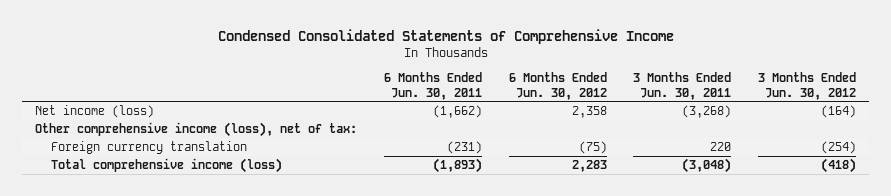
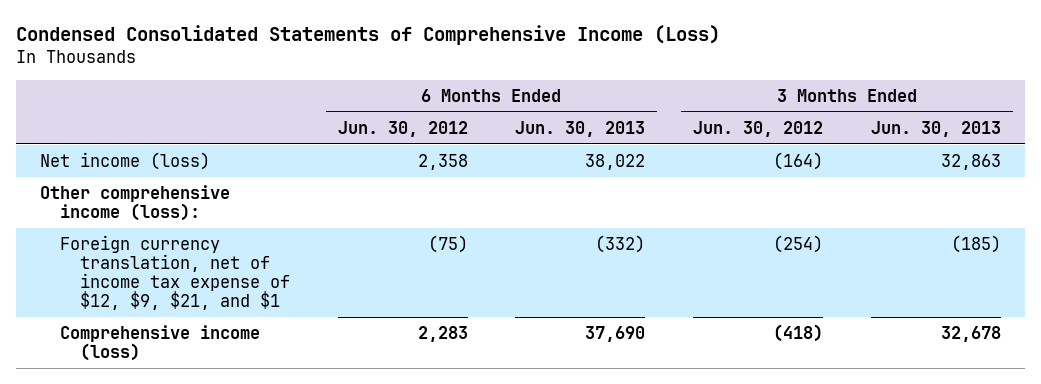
[217,28,674,44] Condensed Consolidated Statements of Comprehensive Income -> [16,25,721,46] Condensed Consolidated Statements of Comprehensive Income (Loss)
[383,71,482,100] 6 Months Ended Jun. 30, 2011 -> none
[633,71,732,100] 3 Months Ended Jun. 30, 2011 -> none
none -> [515,120,646,137] Jun. 30, 2013
none -> [870,120,1001,137] Jun. 30, 2013
[35,122,358,138] Other comprehensive income (loss), net of tax: -> [40,184,231,222] Other comprehensive income (loss):
[50,141,247,155] Foreign currency translation -> [59,234,290,311] Foreign currency translation, net of income tax expense of $12, $9, $21, and $1
[50,158,282,174] Total comprehensive income (loss) -> [59,324,260,362] Comprehensive income (loss)

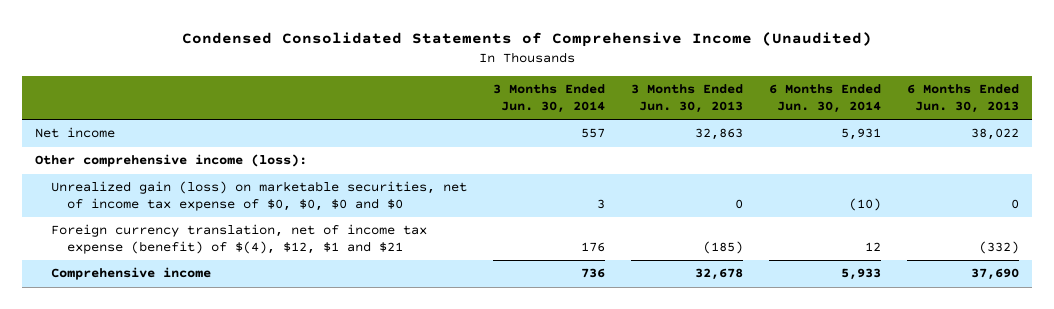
[16,25,721,46] Condensed Consolidated Statements of Comprehensive Income (Loss) -> [182,32,873,48] Condensed Consolidated Statements of Comprehensive Income (Unaudited)
[337,120,468,137] Jun. 30, 2012 -> none
[693,120,824,137] Jun. 30, 2012 -> none
none -> [492,84,605,113] 3 Months Ended Jun. 30, 2014
none -> [769,84,882,113] 6 Months Ended Jun. 30, 2014
[40,151,211,170] Net income (loss) -> [34,127,115,139] Net income
none -> [50,181,467,211] Unrealized gain (loss) on marketable securities, net of income tax expense of $0, $0, $0 and $0
[59,234,290,311] Foreign currency translation, net of income tax expense of $12, $9, $21, and $1 -> [50,224,427,254] Foreign currency translation, net of income tax expense (benefit) of $(4), $12, $1 and $21
[59,324,260,362] Comprehensive income (loss) -> [50,267,211,281] Comprehensive income

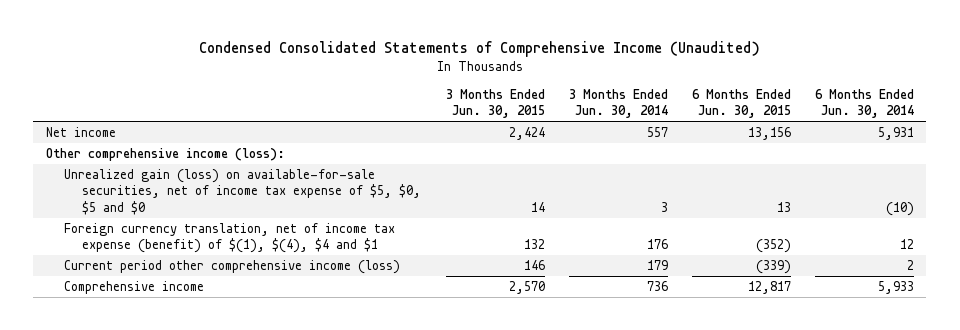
[631,84,744,113] 3 Months Ended Jun. 30, 2013 -> none
[907,84,1020,113] 6 Months Ended Jun. 30, 2013 -> none
none -> [445,88,545,119] 3 Months Ended Jun. 30, 2015
none -> [692,88,792,119] 6 Months Ended Jun. 30, 2015
[50,181,467,211] Unrealized gain (loss) on marketable securities, net of income tax expense of $0, $0, $0 and $0 -> [63,168,422,216] Unrealized gain (loss) on available-for-sale securities, net of income tax expense of $5, $0, $5 and $0
[50,224,427,254] Foreign currency translation, net of income tax expense (benefit) of $(4), $12, $1 and $21 -> [63,222,395,254] Foreign currency translation, net of income tax expense (benefit) of $(1), $(4), $4 and $1
none -> [63,259,400,274] Current period other comprehensive income (loss)

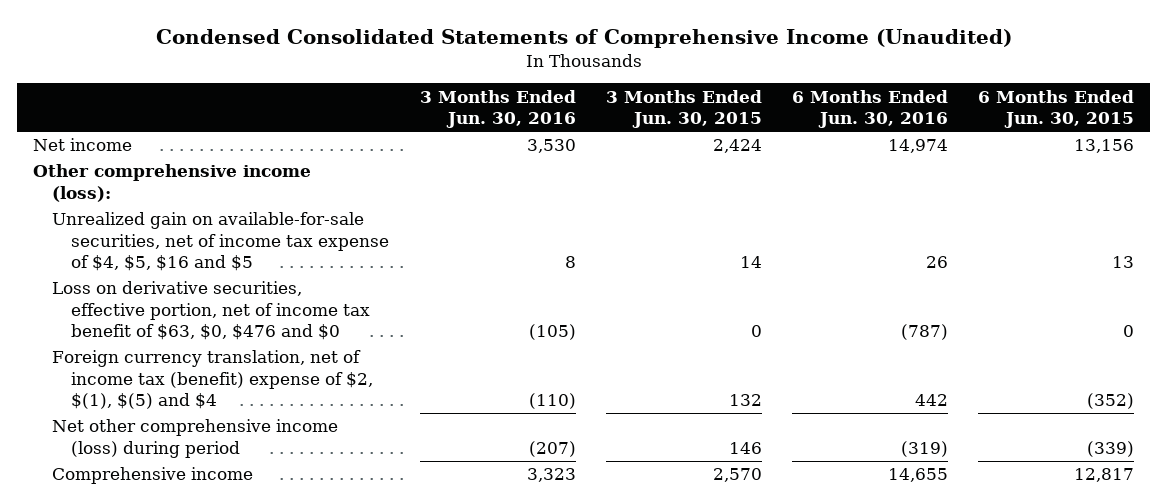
[568,88,668,119] 3 Months Ended Jun. 30, 2014 -> none
[815,88,915,119] 6 Months Ended Jun. 30, 2014 -> none
none -> [419,89,576,129] 3 Months Ended Jun. 30, 2016
none -> [792,89,949,129] 6 Months Ended Jun. 30, 2016
[63,168,422,216] Unrealized gain (loss) on available-for-sale securities, net of income tax expense of $5, $0, $5 and $0 -> [51,212,390,272] Unrealized gain on available-for-sale securities, net of income tax expense of $4, $5, $16 and $5
none -> [51,281,371,341] Loss on derivative securities, effective portion, net of income tax benefit of $63, $0, $476 and $0
[63,222,395,254] Foreign currency translation, net of income tax expense (benefit) of $(1), $(4), $4 and $1 -> [51,350,374,410] Foreign currency translation, net of income tax (benefit) expense of $2, $(1), $(5) and $4
[63,259,400,274] Current period other comprehensive income (loss) -> [51,419,338,458] Net other comprehensive income (loss) during period

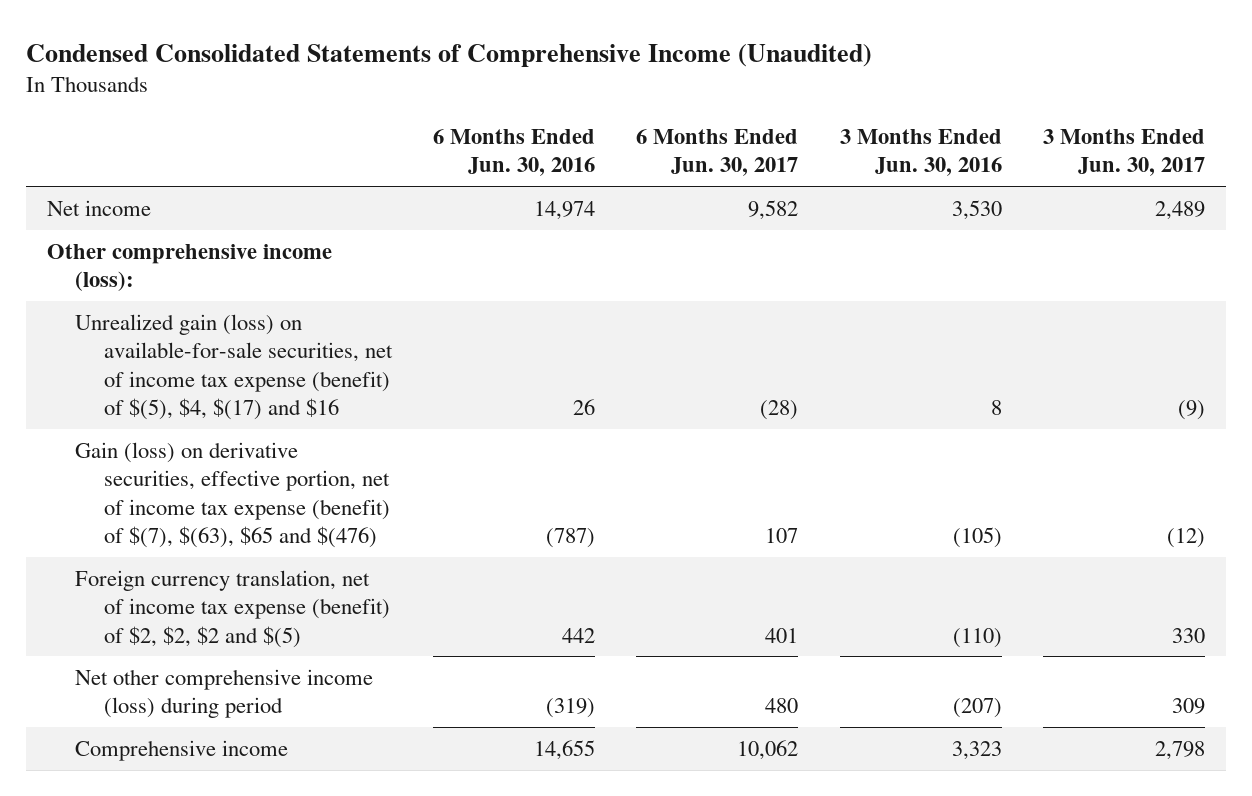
[605,89,762,129] 3 Months Ended Jun. 30, 2015 -> none
[978,89,1135,129] 6 Months Ended Jun. 30, 2015 -> none
none -> [636,128,799,177] 6 Months Ended Jun. 30, 2017
none -> [1043,128,1206,177] 3 Months Ended Jun. 30, 2017
[51,212,390,272] Unrealized gain on available-for-sale securities, net of income tax expense of $4, $5, $16 and $5 -> [75,313,393,421] Unrealized gain (loss) on available-for-sale securities, net of income tax expense (benefit) of $(5), $4, $(17) and $16
[51,281,371,341] Loss on derivative securities, effective portion, net of income tax benefit of $63, $0, $476 and $0 -> [75,441,390,549] Gain (loss) on derivative securities, effective portion, net of income tax expense (benefit) of $(7), $(63), $65 and $(476)
[51,350,374,410] Foreign currency translation, net of income tax (benefit) expense of $2, $(1), $(5) and $4 -> [75,569,390,648] Foreign currency translation, net of income tax expense (benefit) of $2, $2, $2 and $(5)

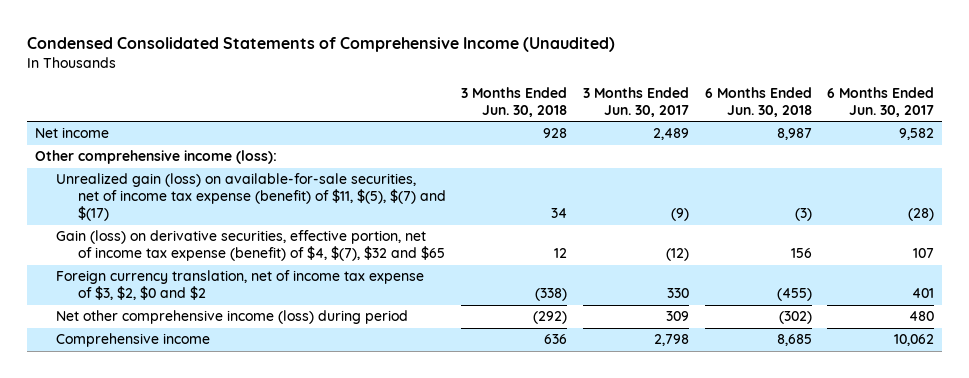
[433,128,596,177] 6 Months Ended Jun. 30, 2016 -> none
[839,128,1002,177] 3 Months Ended Jun. 30, 2016 -> none
none -> [461,87,568,117] 3 Months Ended Jun. 30, 2018
none -> [704,87,812,117] 6 Months Ended Jun. 30, 2018
[75,313,393,421] Unrealized gain (loss) on available-for-sale securities, net of income tax expense (benefit) of $(5), $4, $(17) and $16 -> [56,173,446,222] Unrealized gain (loss) on available-for-sale securities, net of income tax expense (benefit) of $11, $(5), $(7) and $(17)
[75,441,390,549] Gain (loss) on derivative securities, effective portion, net of income tax expense (benefit) of $(7), $(63), $65 and $(476) -> [56,230,445,262] Gain (loss) on derivative securities, effective portion, net of income tax expense (benefit) of $4, $(7), $32 and $65
[75,569,390,648] Foreign currency translation, net of income tax expense (benefit) of $2, $2, $2 and $(5) -> [56,270,425,301] Foreign currency translation, net of income tax expense of $3, $2, $0 and $2

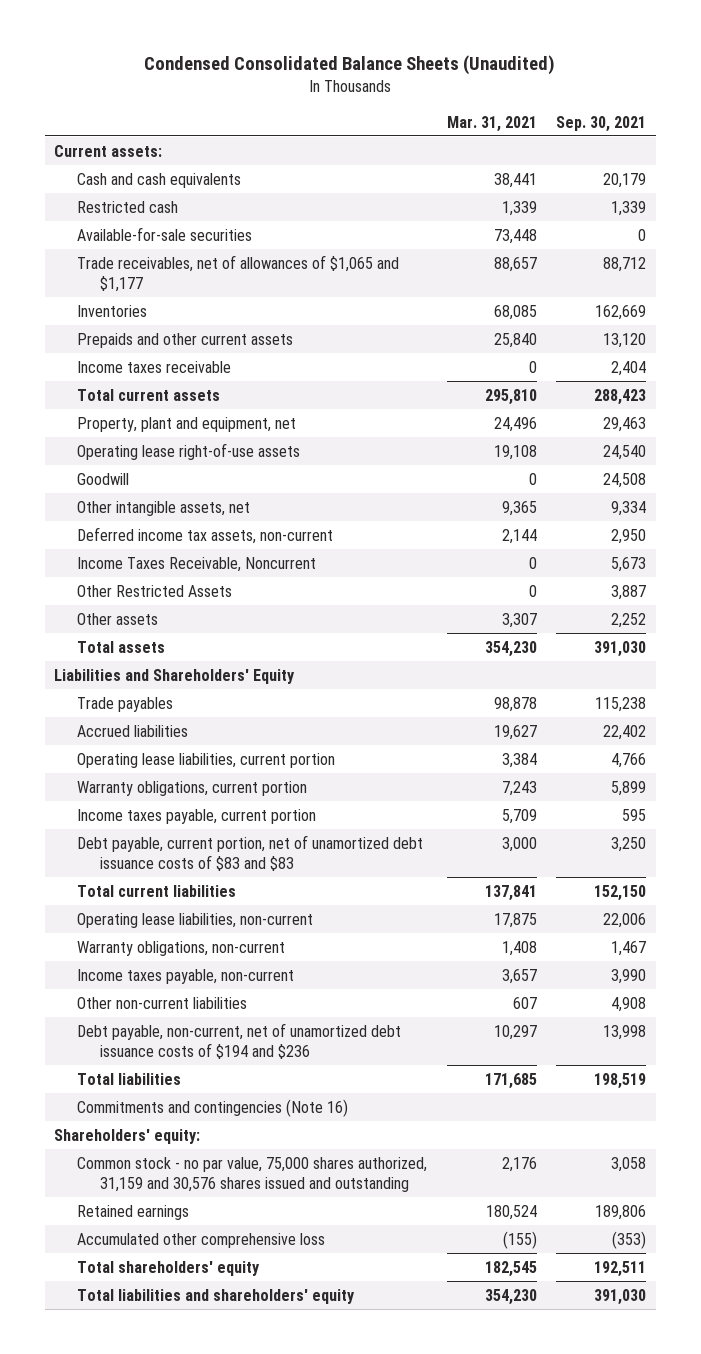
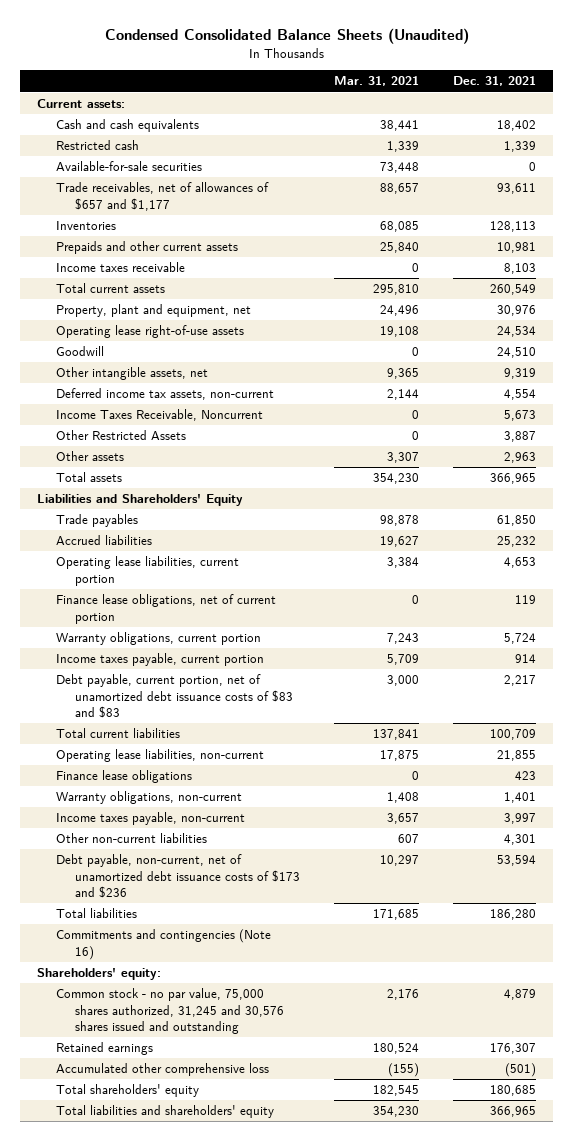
[556,115,647,132] Sep. 30, 2021 -> none
none -> [453,76,537,87] Dec. 31, 2021
[77,254,400,292] Trade receivables, net of allowances of $1,065 and $1,177 -> [56,182,270,211] Trade receivables, net of allowances of $657 and $1,177
none -> [56,594,277,624] Finance lease obligations, net of current portion
none -> [56,770,193,784] Finance lease obligations
[77,1022,402,1059] Debt payable, non-current, net of unamortized debt issuance costs of $194 and $236 -> [56,854,301,898] Debt payable, non-current, net of unamortized debt issuance costs of $173 and $236
[77,1156,428,1192] Common stock - no par value, 75,000 shares authorized, 31,159 and 30,576 shares issued and outstanding -> [56,988,285,1034] Common stock - no par value, 75,000 shares authorized, 31,245 and 30,576 shares issued and outstanding

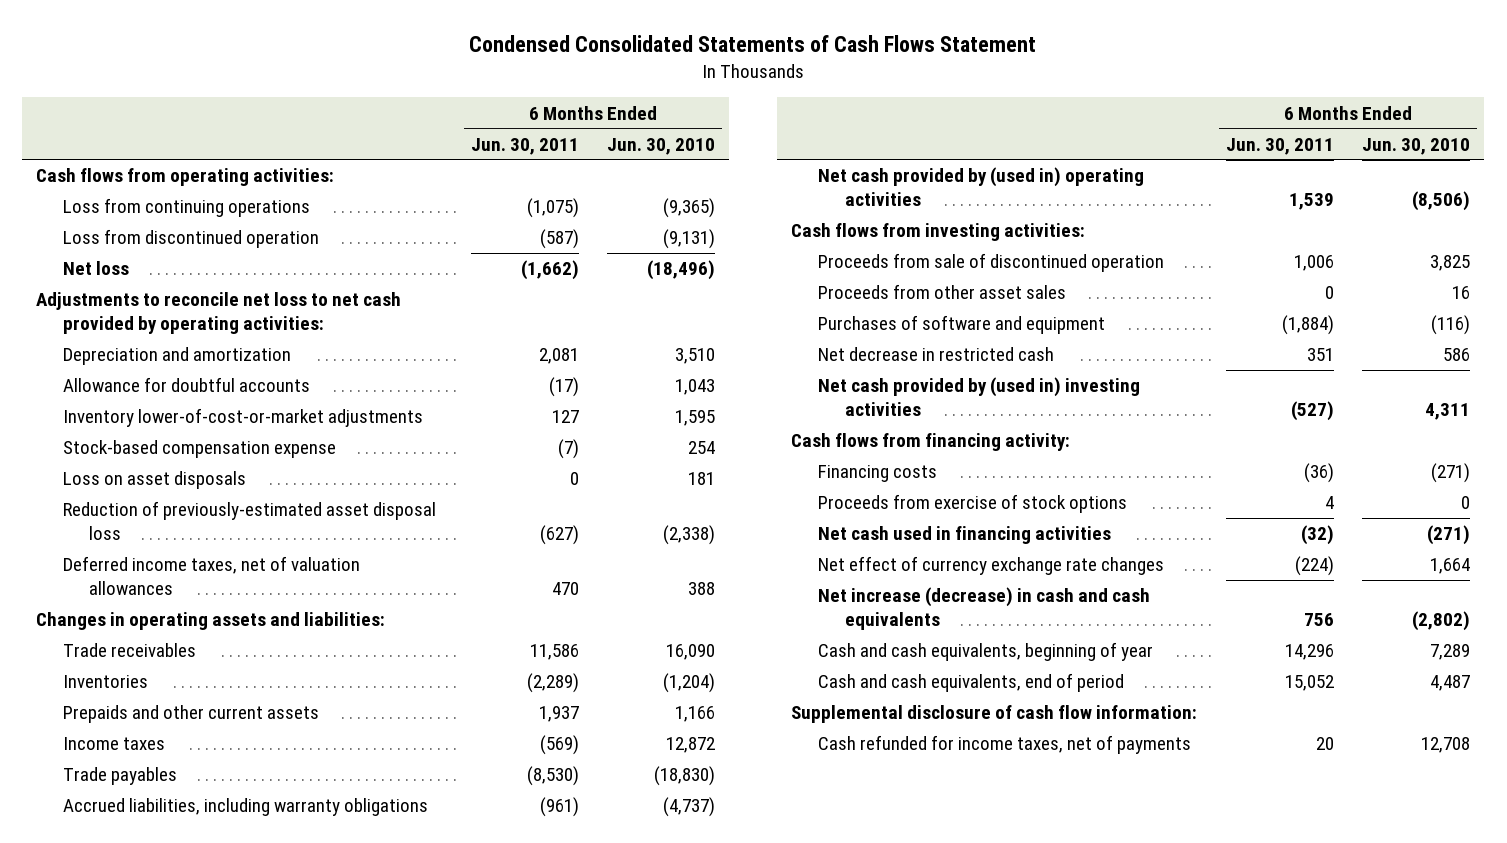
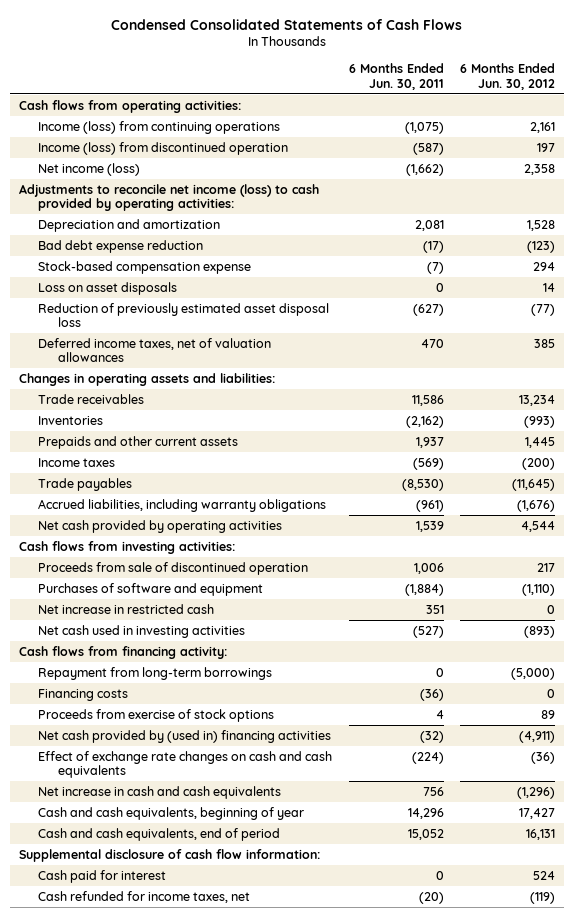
[469,35,1037,53] Condensed Consolidated Statements of Cash Flows Statement -> [111,18,463,30] Condensed Consolidated Statements of Cash Flows
[607,137,716,155] Jun. 30, 2010 -> none
none -> [460,63,556,90] 6 Months Ended Jun. 30, 2012
[62,198,310,218] Loss from continuing operations -> [38,120,281,134] Income (loss) from continuing operations
[62,229,319,249] Loss from discontinued operation -> [38,141,289,155] Income (loss) from discontinued operation
[62,261,129,276] Net loss -> [38,162,141,176] Net income (loss)
[36,292,402,334] Adjustments to reconcile net loss to net cash provided by operating activities: -> [18,183,319,212] Adjustments to reconcile net income (loss) to cash provided by operating activities:
[62,408,423,428] Inventory lower-of-cost-or-market adjustments -> none
[62,377,310,393] Allowance for doubtful accounts -> [38,239,204,253] Bad debt expense reduction
[62,501,436,540] Reduction of previously-estimated asset disposal loss -> [38,302,330,328] Reduction of previously estimated asset disposal loss
[526,673,579,694] (2,289) -> [405,415,444,428] (2,162)
[817,167,1144,206] Net cash provided by (used in) operating activities -> [38,519,283,533] Net cash provided by operating activities
[817,284,1066,300] Proceeds from other asset sales -> none
[817,347,1054,362] Net decrease in restricted cash -> [38,603,215,614] Net increase in restricted cash
[817,377,1140,416] Net cash provided by (used in) investing activities -> [38,624,246,638] Net cash used in investing activities
none -> [38,666,273,680] Repayment from long-term borrowings
[817,526,1111,545] Net cash used in financing activities -> [38,729,332,743] Net cash provided by (used in) financing activities
[817,556,1164,576] Net effect of currency exchange rate changes -> [38,750,333,779] Effect of exchange rate changes on cash and cash equivalents
[817,587,1150,630] Net increase (decrease) in cash and cash equivalents -> [38,785,282,799] Net increase in cash and cash equivalents
none -> [38,869,167,883] Cash paid for interest
[817,735,1191,755] Cash refunded for income taxes, net of payments -> [38,890,251,903] Cash refunded for income taxes, net
[1315,737,1334,751] 20 -> [418,891,444,904] (20)

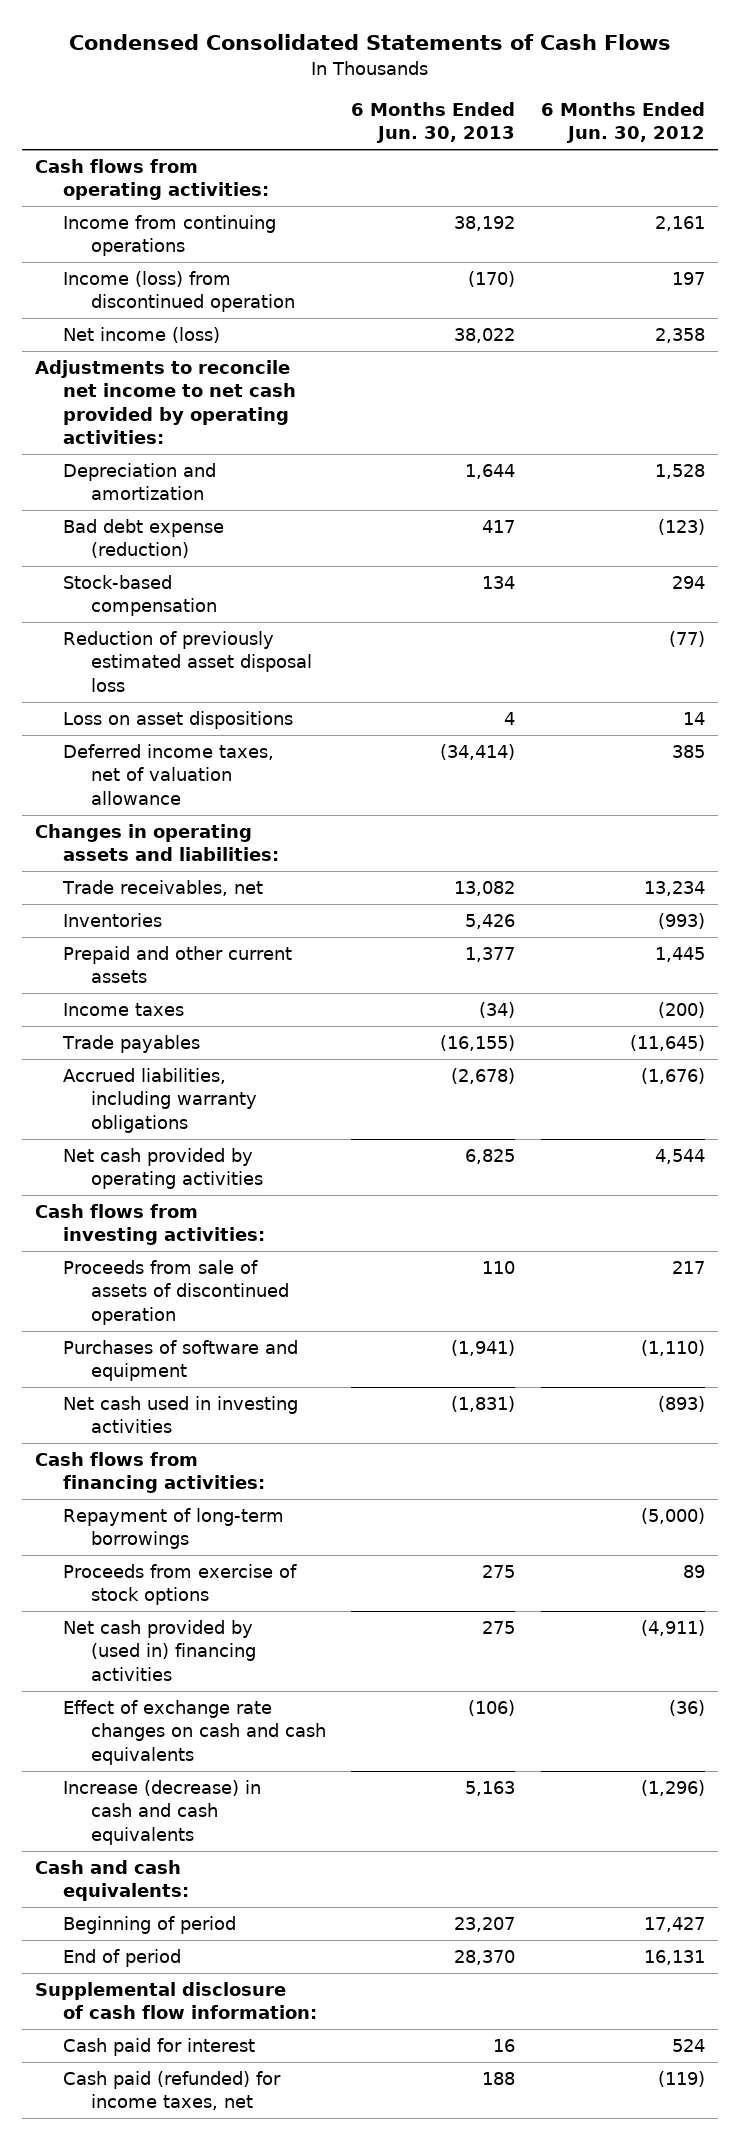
[348,63,444,90] 6 Months Ended Jun. 30, 2011 -> none
none -> [351,101,516,144] 6 Months Ended Jun. 30, 2013
[38,120,281,134] Income (loss) from continuing operations -> [62,215,276,257] Income from continuing operations
[18,183,319,212] Adjustments to reconcile net income (loss) to cash provided by operating activities: -> [35,360,296,445] Adjustments to reconcile net income to net cash provided by operating activities:
[38,281,178,295] Loss on asset disposals -> none
[38,239,204,253] Bad debt expense reduction -> [62,519,224,559] Bad debt expense (reduction)
[38,260,252,274] Stock-based compensation expense -> [62,575,217,617] Stock-based compensation
none -> [62,711,293,730] Loss on asset dispositions
[38,337,272,363] Deferred income taxes, net of valuation allowances -> [62,744,274,805] Deferred income taxes, net of valuation allowance
[38,393,145,404] Trade receivables -> [61,880,263,897] Trade receivables, net
[38,435,239,449] Prepaids and other current assets -> [62,946,292,984] Prepaid and other current assets
[38,561,309,575] Proceeds from sale of discontinued operation -> [62,1260,289,1325] Proceeds from sale of assets of discontinued operation
[38,603,215,614] Net increase in restricted cash -> none
[38,688,129,701] Financing costs -> none
[18,645,227,659] Cash flows from financing activity: -> [35,1452,265,1494] Cash flows from financing activities:
[38,666,273,680] Repayment from long-term borrowings -> [62,1508,284,1550] Repayment of long-term borrowings
[38,785,282,799] Net increase in cash and cash equivalents -> [62,1780,261,1845] Increase (decrease) in cash and cash equivalents
none -> [35,1860,189,1902] Cash and cash equivalents:
[38,806,305,820] Cash and cash equivalents, beginning of year -> [62,1916,236,1935] Beginning of period
[38,827,281,841] Cash and cash equivalents, end of period -> [62,1949,181,1968] End of period
[38,890,251,903] Cash refunded for income taxes, net -> [62,2071,281,2111] Cash paid (refunded) for income taxes, net

